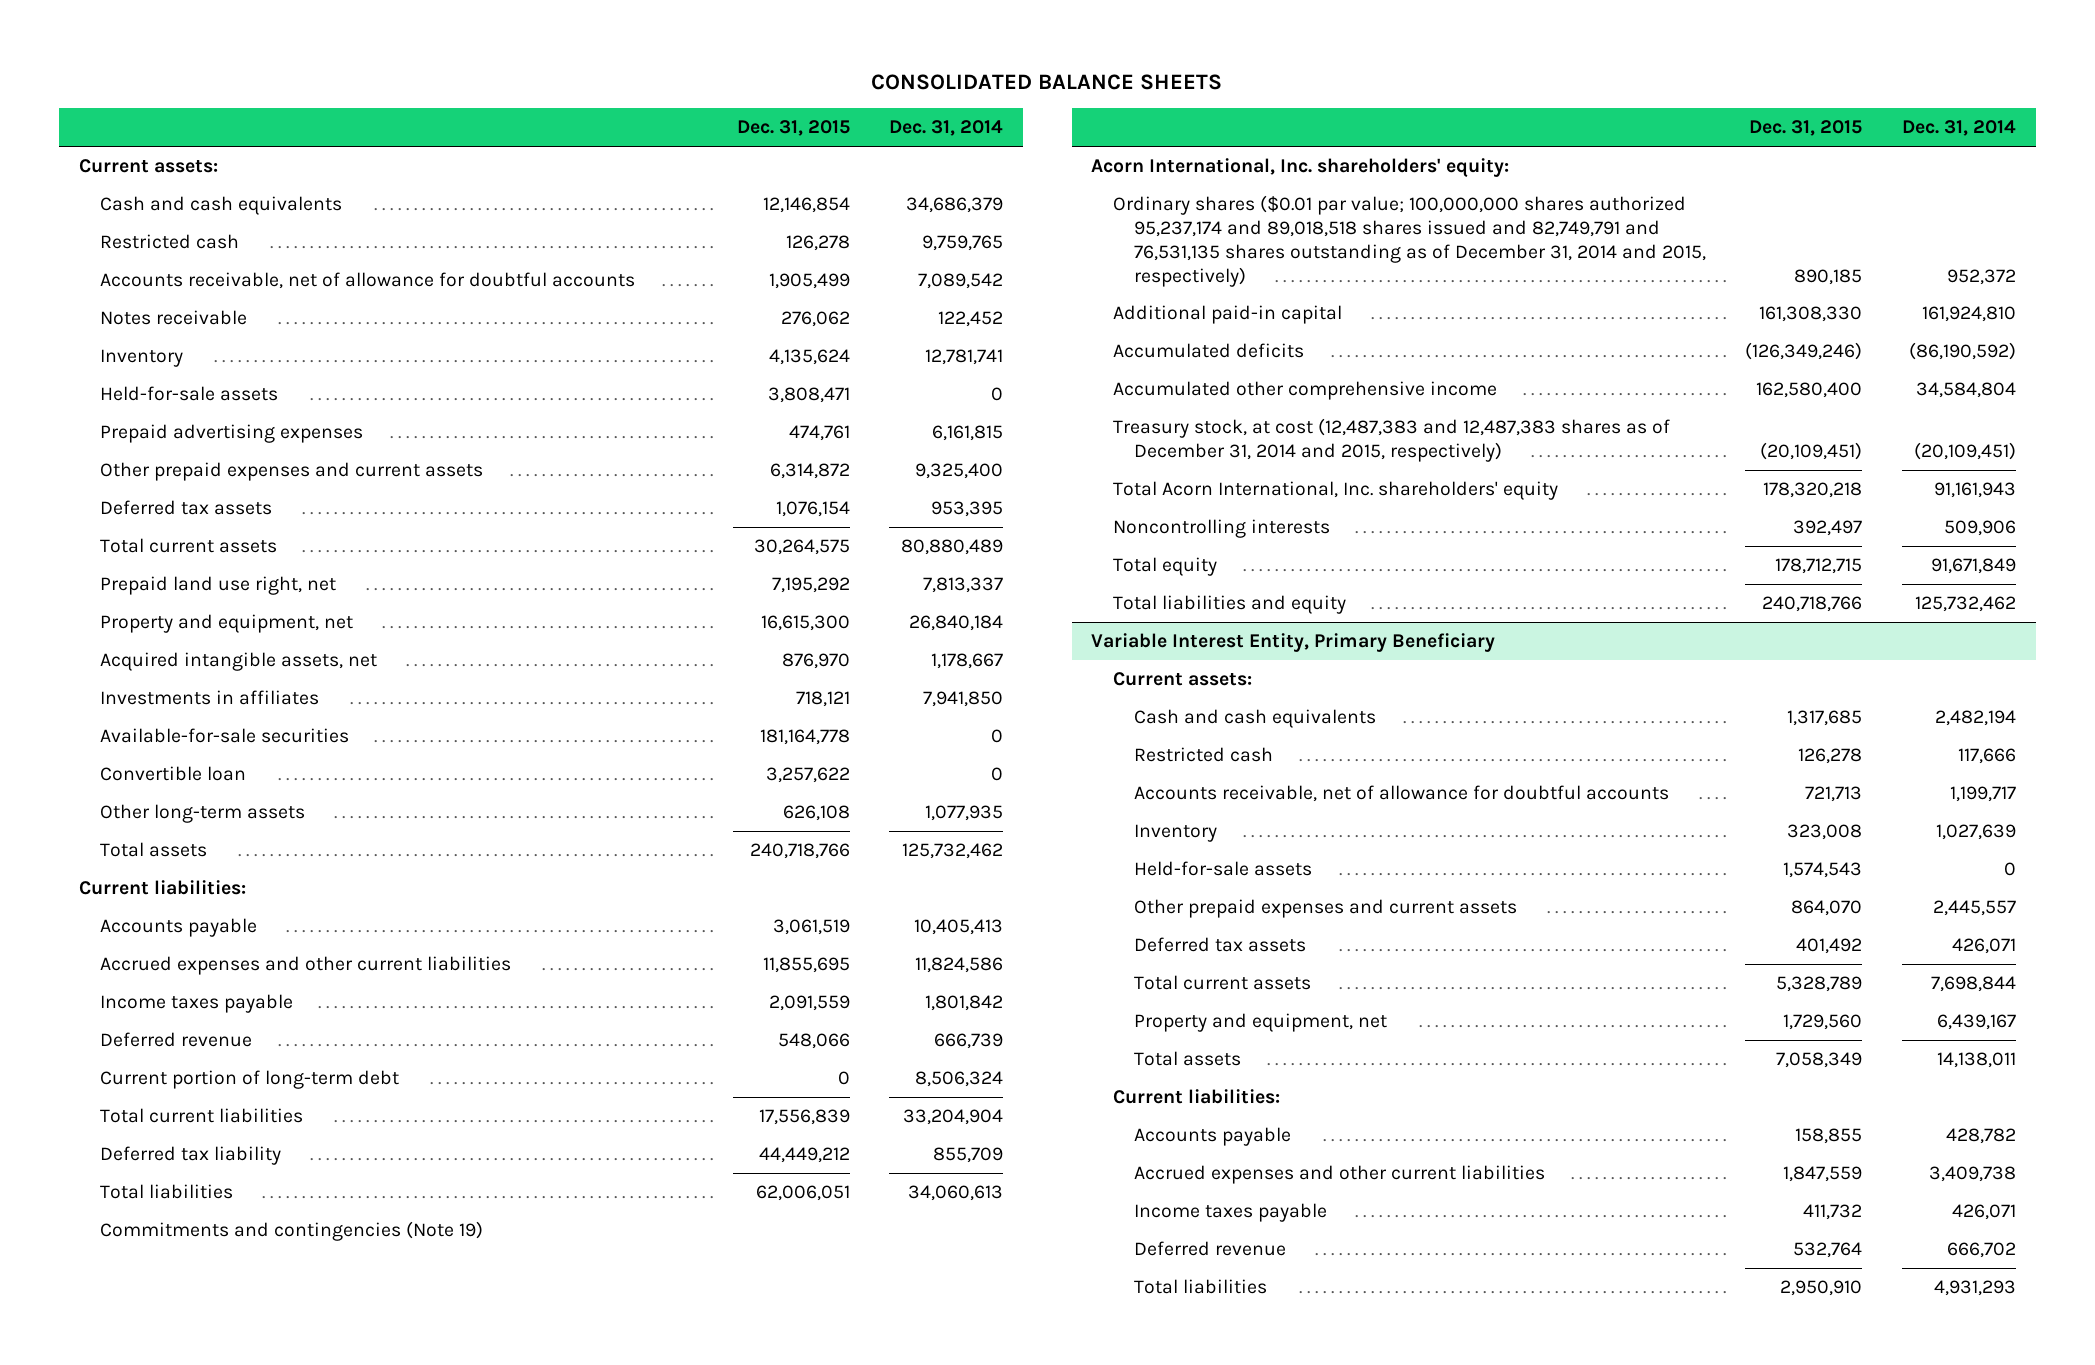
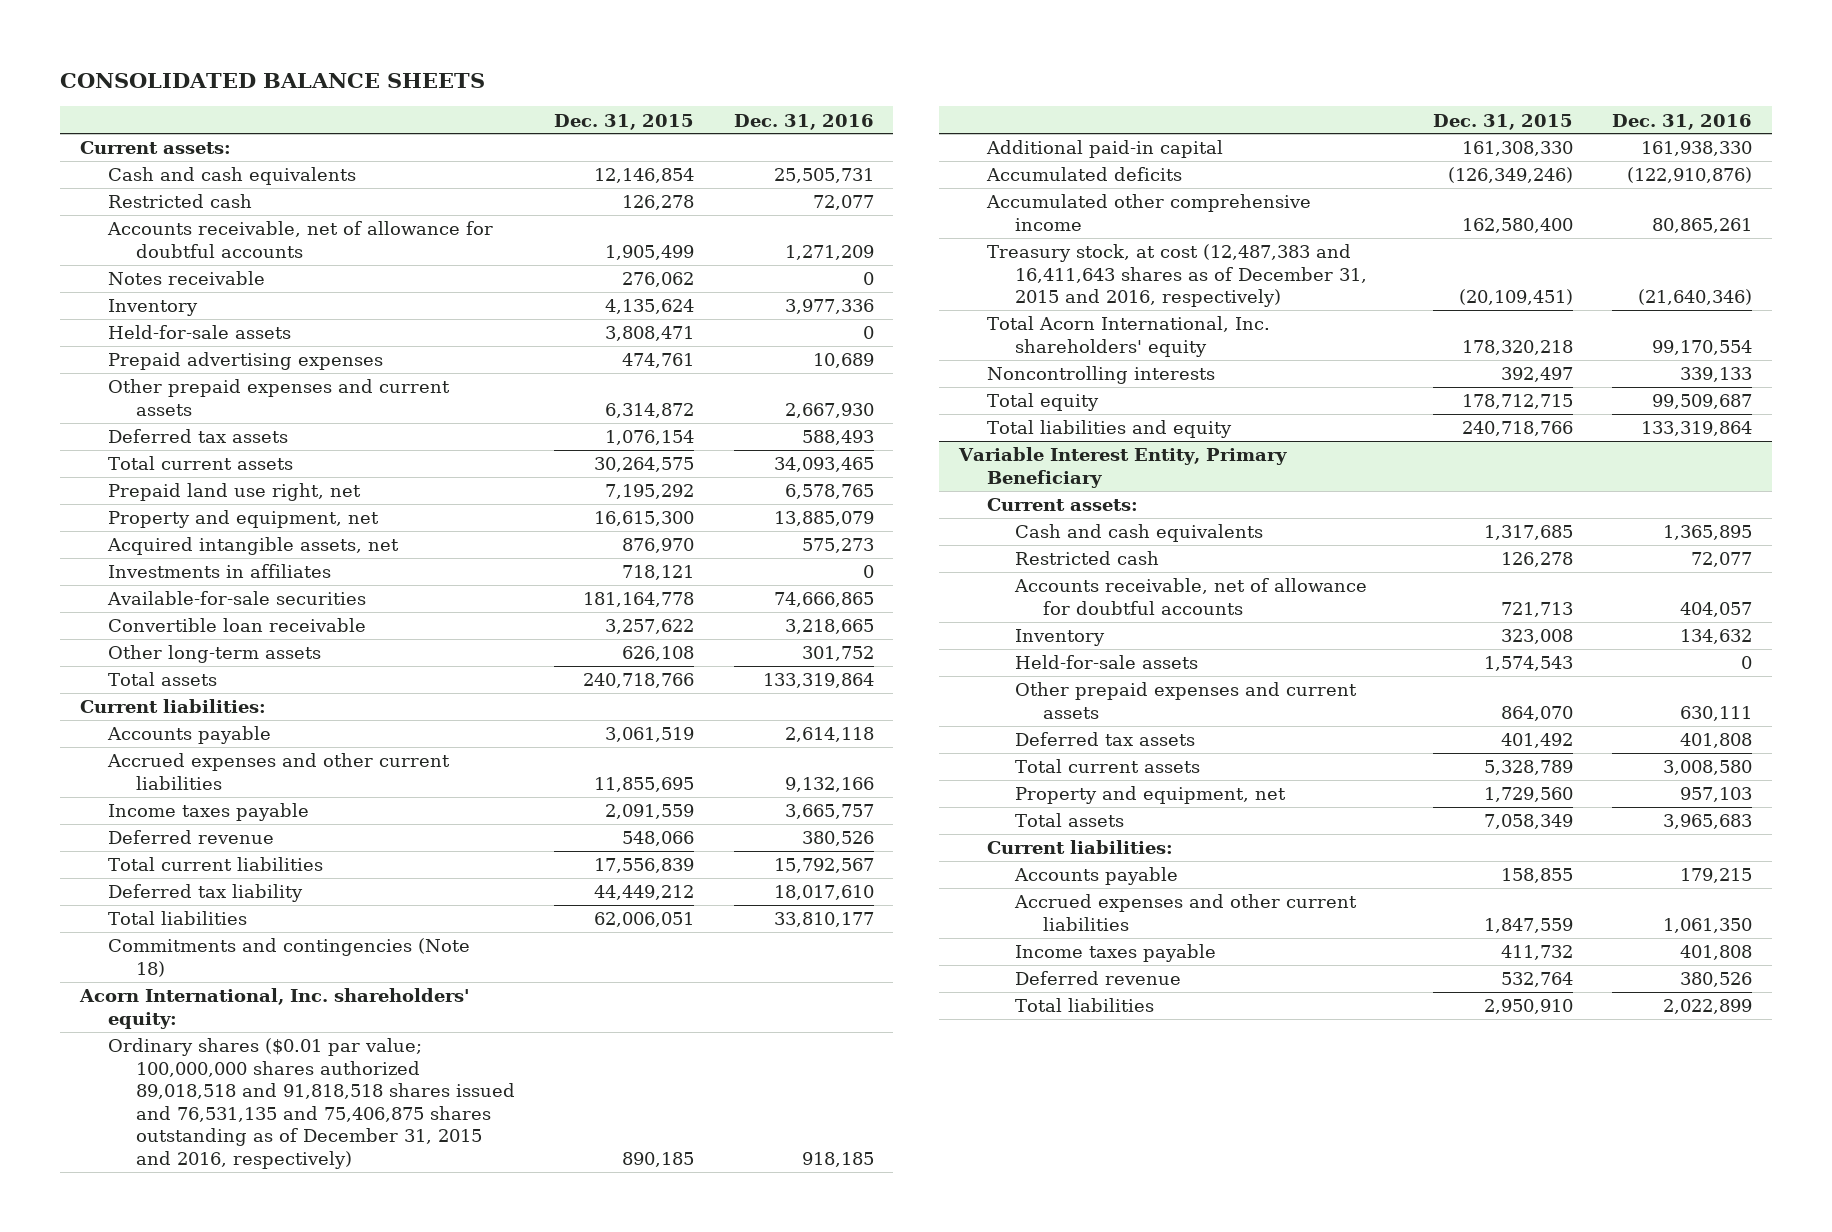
[889,120,1004,137] Dec. 31, 2014 -> none
none -> [733,113,874,130] Dec. 31, 2016
[100,766,247,782] Convertible loan -> [107,618,366,633] Convertible loan receivable
[100,1070,400,1090] Current portion of long-term debt -> none
[100,1221,484,1242] Commitments and contingencies (Note 19) -> [107,938,470,977] Commitments and contingencies (Note 18)
[1112,195,1706,287] Ordinary shares ($0.01 par value; 100,000,000 shares authorized 95,237,174 and 89,018,518 shares issued and 82,749,791 and 76,531,135 shares outstanding as of December 31, 2014 and 2015, respectively) -> [107,1038,515,1169] Ordinary shares ($0.01 par value; 100,000,000 shares authorized 89,018,518 and 91,818,518 shares issued and 76,531,135 and 75,406,875 shares outstanding as of December 31, 2015 and 2016, respectively)
[1112,418,1670,462] Treasury stock, at cost (12,487,383 and 12,487,383 shares as of December 31, 2014 and 2015, respectively) -> [986,244,1367,308] Treasury stock, at cost (12,487,383 and 16,411,643 shares as of December 31, 2015 and 2016, respectively)

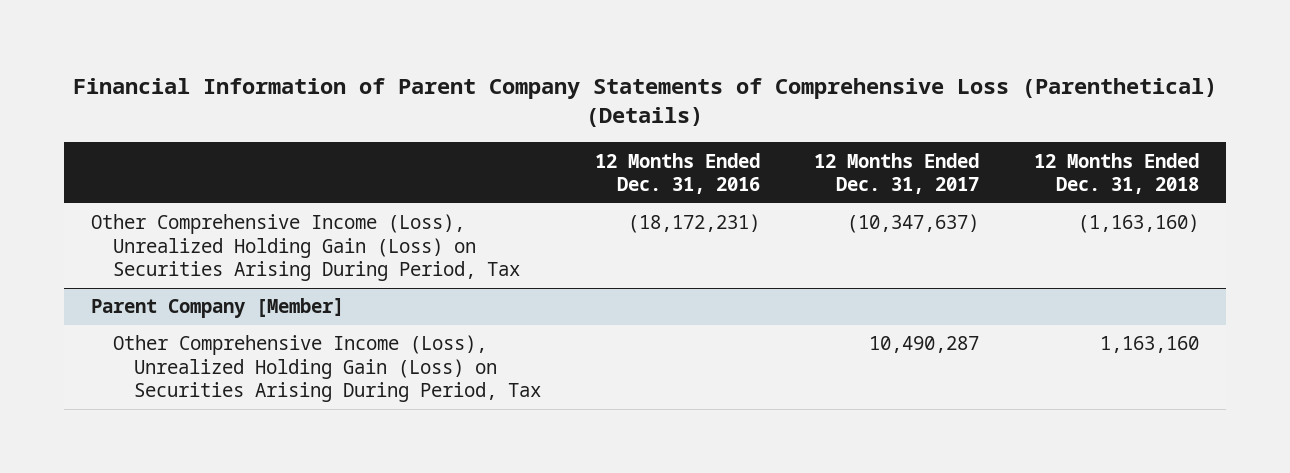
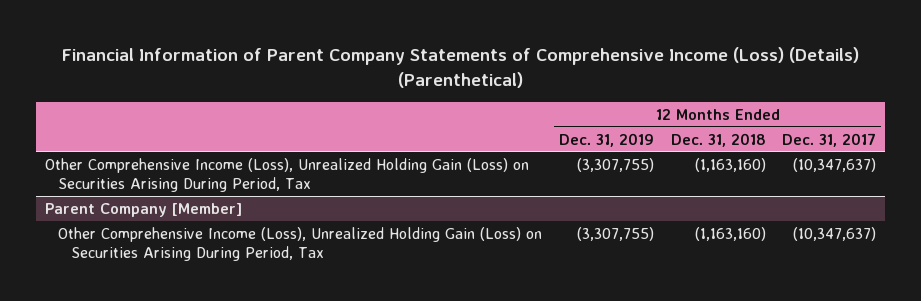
[73,77,1218,128] Financial Information of Parent Company Statements of Comprehensive Loss (Parenthetical) (Details) -> [61,47,859,89] Financial Information of Parent Company Statements of Comprehensive Income (Loss) (Details) (Parenthetical)
[595,152,761,195] 12 Months Ended Dec. 31, 2016 -> none
none -> [558,132,654,147] Dec. 31, 2019
[869,336,980,354] 10,490,287 -> [793,226,877,241] (10,347,637)
[1099,336,1199,354] 1,163,160 -> [694,226,766,241] (1,163,160)

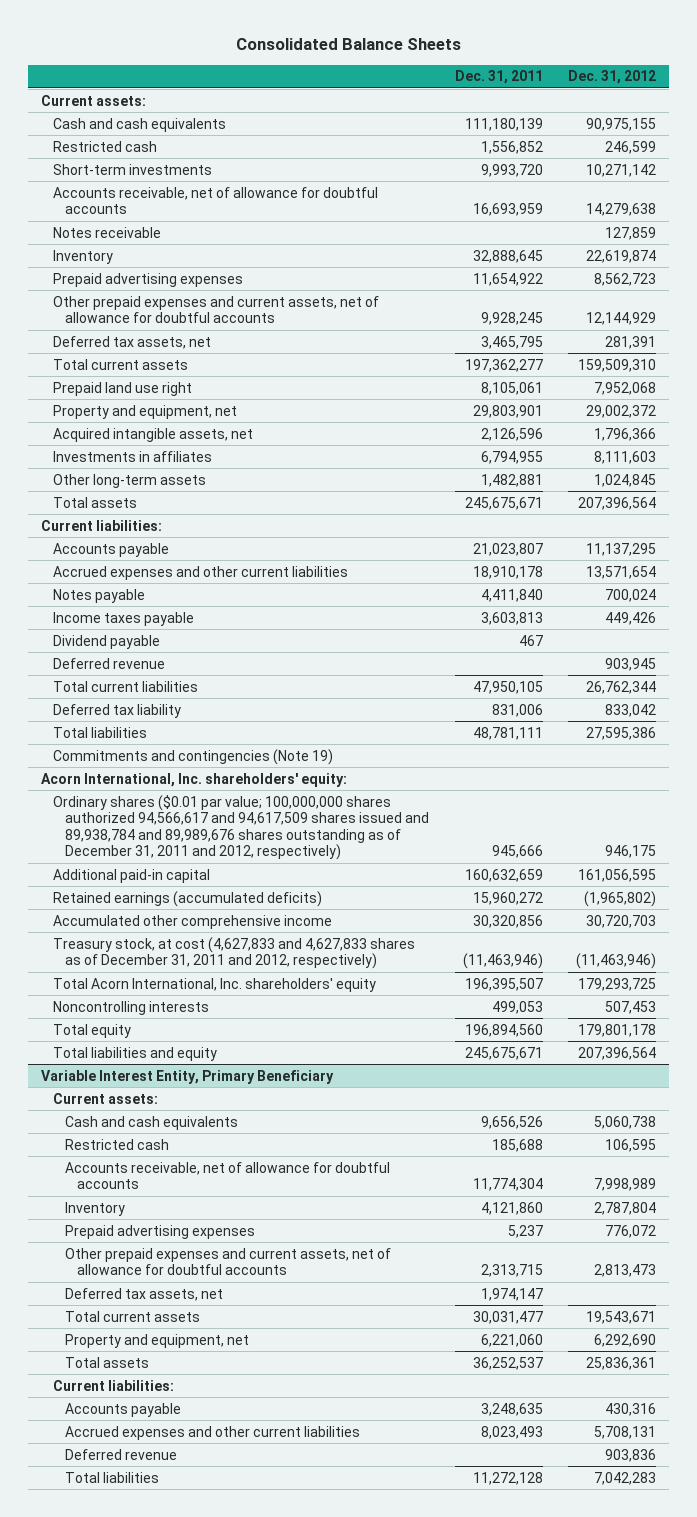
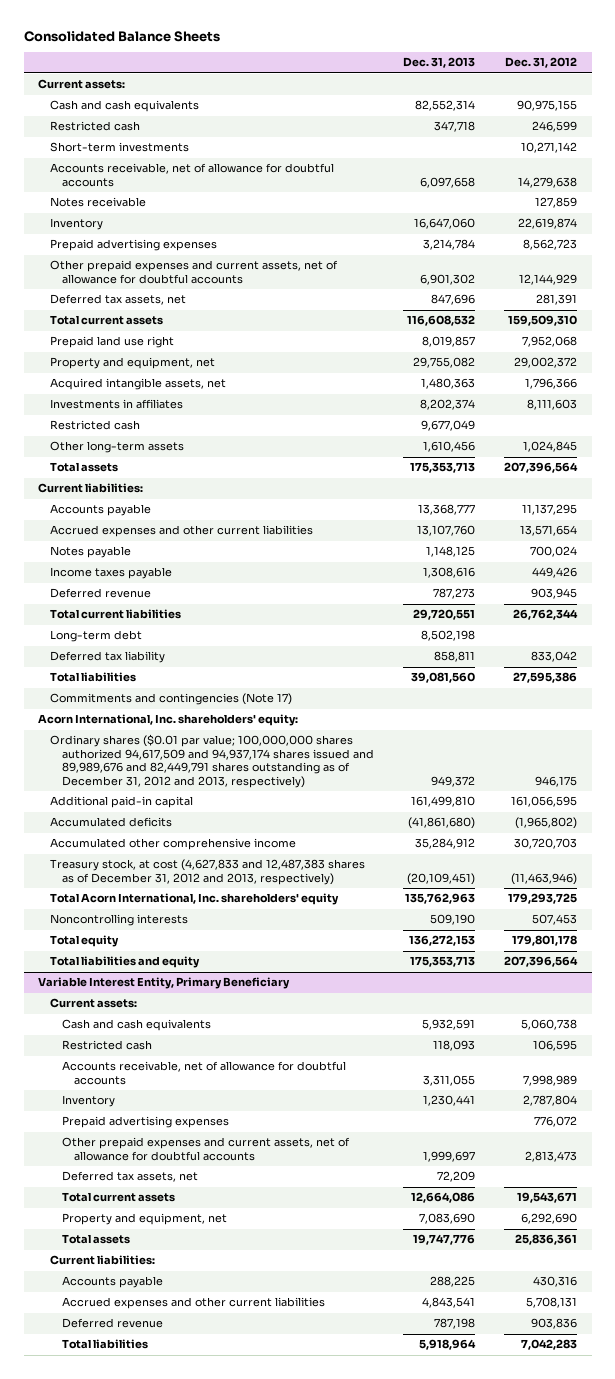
[454,70,543,85] Dec. 31, 2011 -> none
none -> [403,57,476,69] Dec. 31, 2013
none -> [50,420,141,431] Restricted cash
[52,634,160,649] Dividend payable -> none
none -> [50,630,143,643] Long-term debt
[52,748,333,765] Commitments and contingencies (Note 19) -> [50,693,293,706] Commitments and contingencies (Note 17)
[52,794,429,861] Ordinary shares ($0.01 par value; 100,000,000 shares authorized 94,566,617 and 94,617,509 shares issued and 89,938,784 and 89,989,676 shares outstanding as of December 31, 2011 and 2012, respectively) -> [50,734,375,788] Ordinary shares ($0.01 par value; 100,000,000 shares authorized 94,617,509 and 94,937,174 shares issued and 89,989,676 and 82,449,791 shares outstanding as of December 31, 2012 and 2013, respectively)
[52,890,322,907] Retained earnings (accumulated deficits) -> [50,817,173,828] Accumulated deficits
[52,936,415,970] Treasury stock, at cost (4,627,833 and 4,627,833 shares as of December 31, 2011 and 2012, respectively) -> [50,859,366,885] Treasury stock, at cost (4,627,833 and 12,487,383 shares as of December 31, 2012 and 2013, respectively)

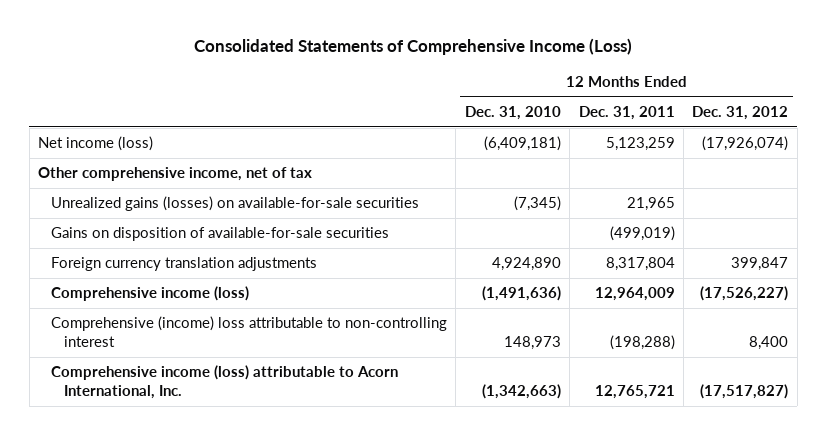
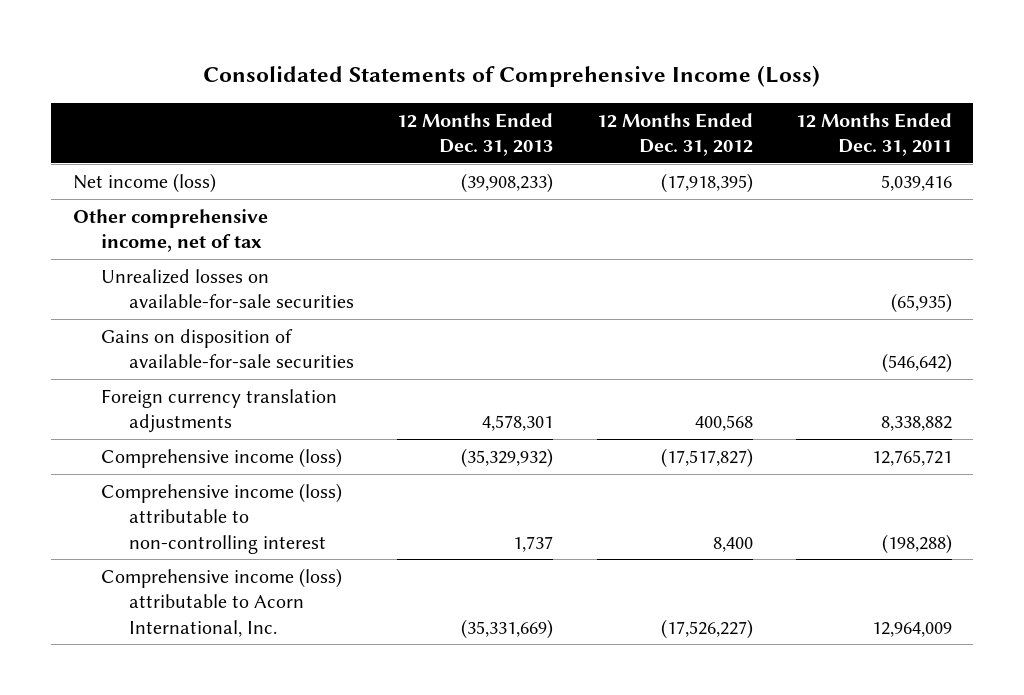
[464,105,561,120] Dec. 31, 2010 -> none
none -> [397,112,554,156] 12 Months Ended Dec. 31, 2013
[605,137,675,152] 5,123,259 -> [880,174,952,191] 5,039,416
[702,136,789,152] (17,926,074) -> [660,172,753,193] (17,918,395)
[50,196,419,212] Unrealized gains (losses) on available-for-sale securities -> [101,268,355,309] Unrealized losses on available-for-sale securities
[626,197,675,212] 21,965 -> [890,293,952,314] (65,935)
[609,226,675,242] (499,019) -> [881,353,952,374] (546,642)
[605,257,675,272] 8,317,804 -> [880,416,952,432] 8,338,882
[731,257,789,272] 399,847 -> [694,415,753,432] 400,568
[594,287,675,302] 12,964,009 -> [871,449,952,466] 12,765,721
[700,286,789,302] (17,526,227) -> [660,447,753,468] (17,517,827)
[50,316,447,348] Comprehensive (income) loss attributable to non-controlling interest -> [101,482,343,554] Comprehensive income (loss) attributable to non-controlling interest
[594,385,675,400] 12,765,721 -> [871,621,952,637] 12,964,009
[700,384,789,400] (17,517,827) -> [660,618,753,639] (17,526,227)

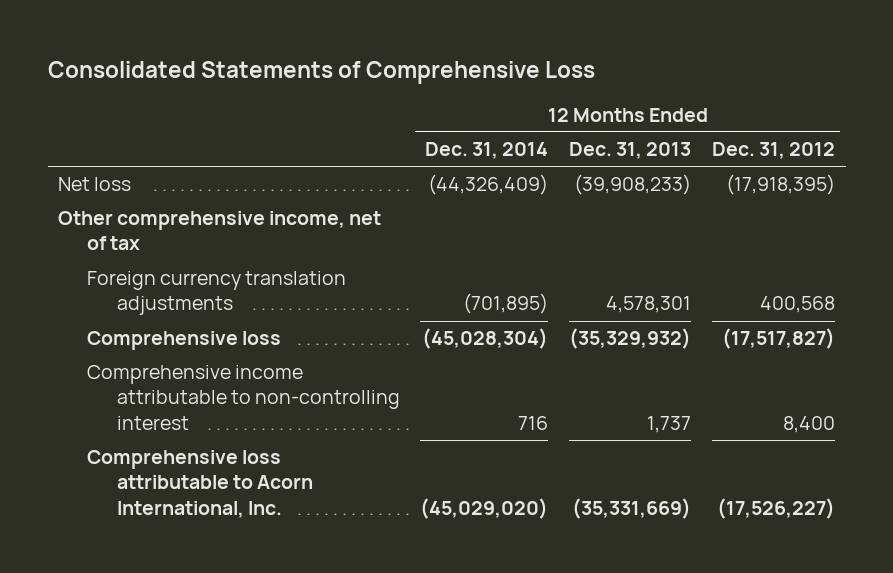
[203,65,821,88] Consolidated Statements of Comprehensive Income (Loss) -> [47,60,595,84] Consolidated Statements of Comprehensive Loss
[795,112,952,156] 12 Months Ended Dec. 31, 2011 -> none
none -> [425,142,549,160] Dec. 31, 2014
[72,172,216,193] Net income (loss) -> [58,177,132,192] Net loss
[101,268,355,309] Unrealized losses on available-for-sale securities -> none
[101,328,355,369] Gains on disposition of available-for-sale securities -> none
[101,447,343,468] Comprehensive income (loss) -> [87,331,282,351] Comprehensive loss
[101,482,343,554] Comprehensive income (loss) attributable to non-controlling interest -> [87,365,400,430] Comprehensive income attributable to non-controlling interest
[101,567,343,637] Comprehensive income (loss) attributable to Acorn International, Inc. -> [87,450,313,518] Comprehensive loss attributable to Acorn International, Inc.

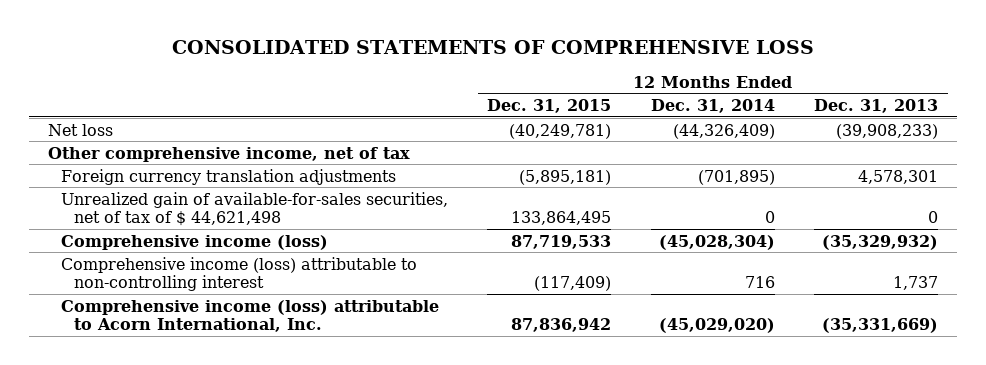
[47,60,595,84] Consolidated Statements of Comprehensive Loss -> [172,40,815,55] CONSOLIDATED STATEMENTS OF COMPREHENSIVE LOSS
[712,142,836,160] Dec. 31, 2012 -> none
none -> [487,99,612,114] Dec. 31, 2015
none -> [61,191,449,227] Unrealized gain of available-for-sales securities, net of tax of $ 44,621,498
[87,331,282,351] Comprehensive loss -> [61,234,329,250] Comprehensive income (loss)
[87,365,400,430] Comprehensive income attributable to non-controlling interest -> [61,256,418,292] Comprehensive income (loss) attributable to non-controlling interest
[87,450,313,518] Comprehensive loss attributable to Acorn International, Inc. -> [61,299,440,333] Comprehensive income (loss) attributable to Acorn International, Inc.

